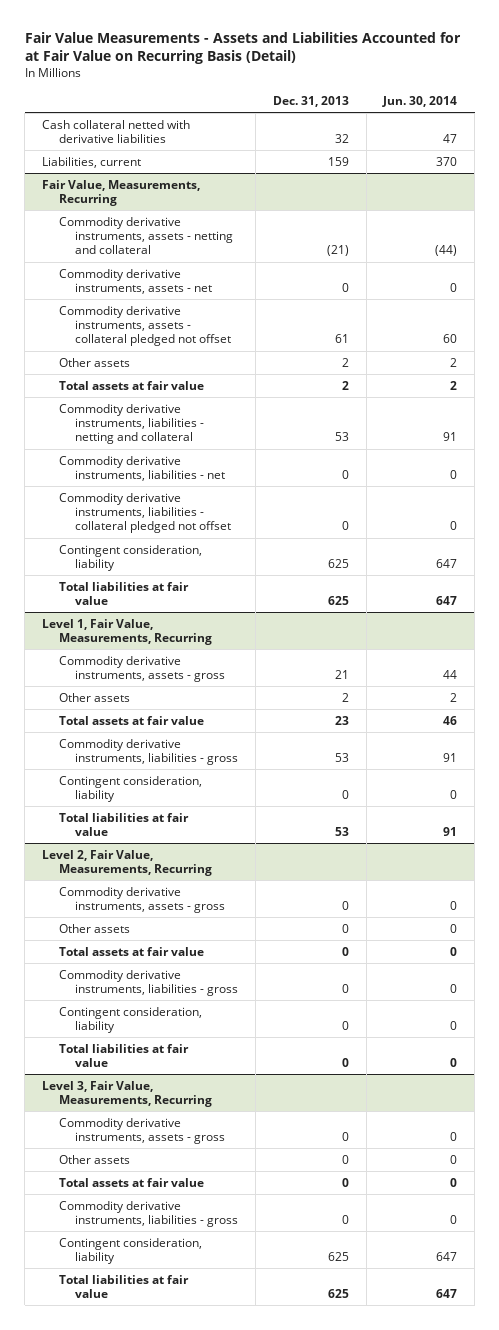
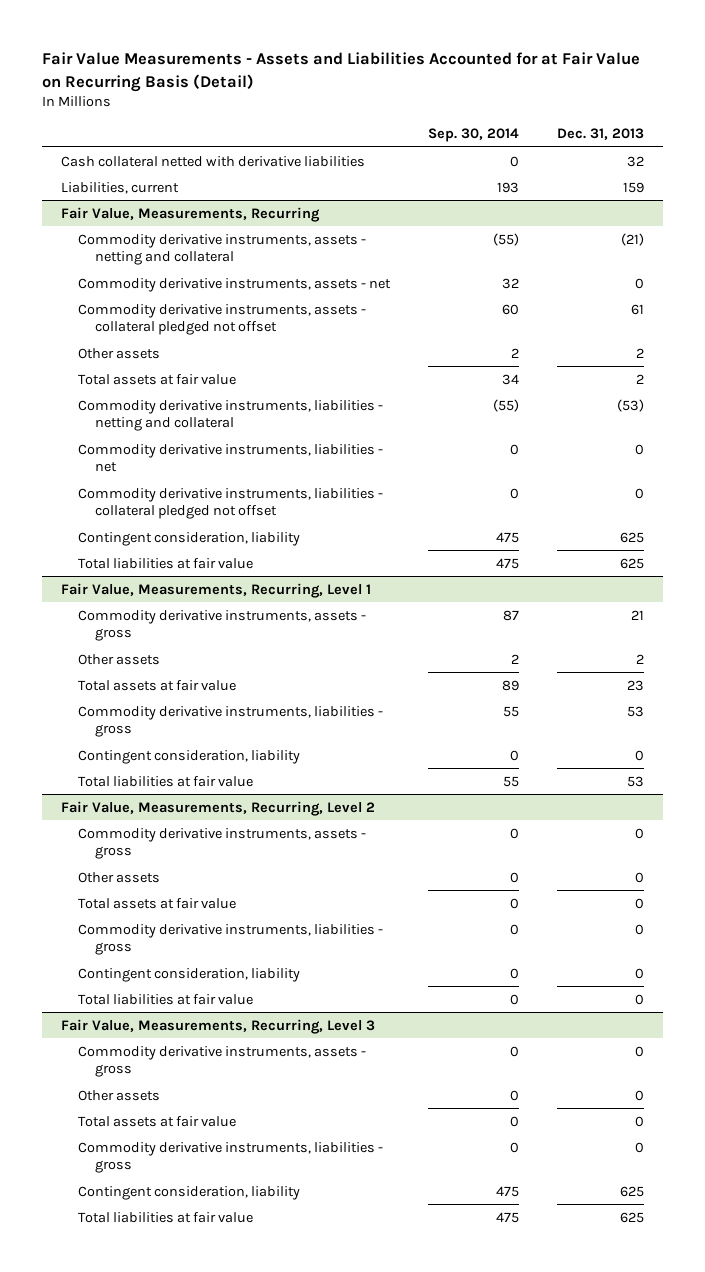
[382,95,458,107] Jun. 30, 2014 -> none
none -> [427,128,519,143] Sep. 30, 2014
[334,432,349,442] 53 -> [616,398,644,412] (53)
[41,618,212,646] Level 1, Fair Value, Measurements, Recurring -> [60,582,371,598] Fair Value, Measurements, Recurring, Level 1
[41,849,212,877] Level 2, Fair Value, Measurements, Recurring -> [60,800,375,816] Fair Value, Measurements, Recurring, Level 2
[41,1080,212,1108] Level 3, Fair Value, Measurements, Recurring -> [60,1018,375,1034] Fair Value, Measurements, Recurring, Level 3

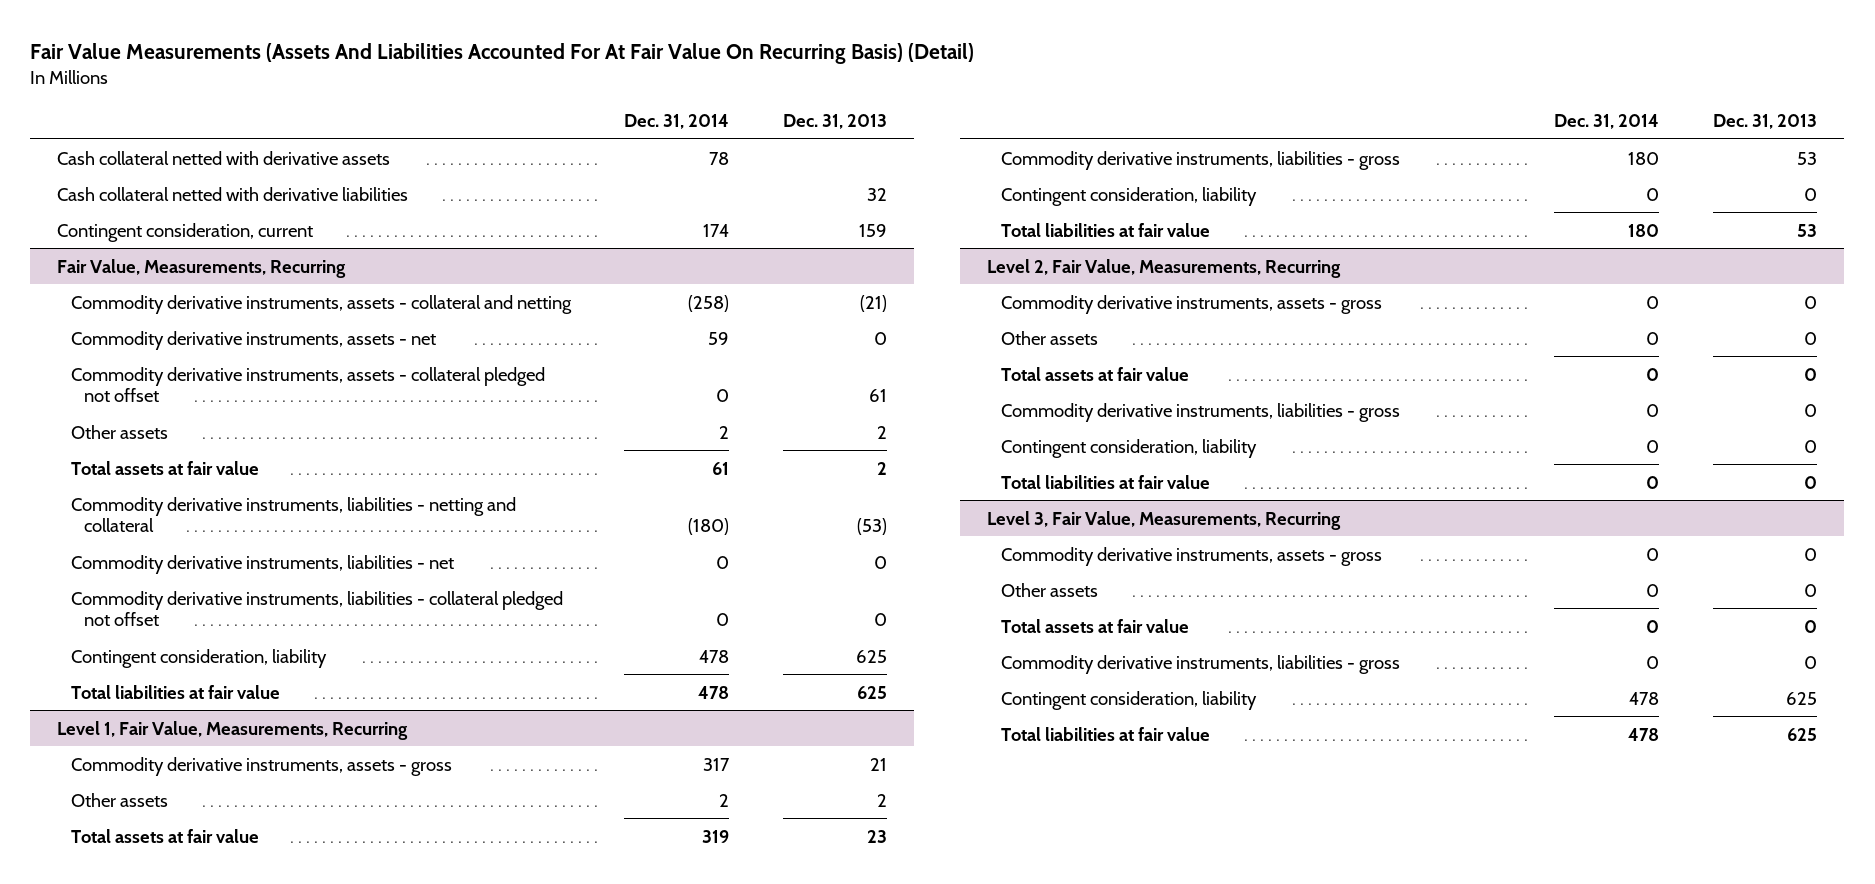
[41,52,640,92] Fair Value Measurements - Assets and Liabilities Accounted for at Fair Value on Recurring Basis (Detail) -> [30,43,975,65] Fair Value Measurements (Assets And Liabilities Accounted For At Fair Value On Recurring Basis) (Detail)
[427,128,519,143] Sep. 30, 2014 -> none
none -> [624,114,730,130] Dec. 31, 2014
none -> [57,150,391,165] Cash collateral netted with derivative assets
[60,181,179,194] Liabilities, current -> [57,222,314,242] Contingent consideration, current
[77,233,366,266] Commodity derivative instruments, assets - netting and collateral -> [70,294,572,314] Commodity derivative instruments, assets - collateral and netting
[60,582,371,598] Fair Value, Measurements, Recurring, Level 1 -> [57,720,409,740] Level 1, Fair Value, Measurements, Recurring
[60,800,375,816] Fair Value, Measurements, Recurring, Level 2 -> [987,258,1342,278] Level 2, Fair Value, Measurements, Recurring
[60,1018,375,1034] Fair Value, Measurements, Recurring, Level 3 -> [987,510,1342,530] Level 3, Fair Value, Measurements, Recurring

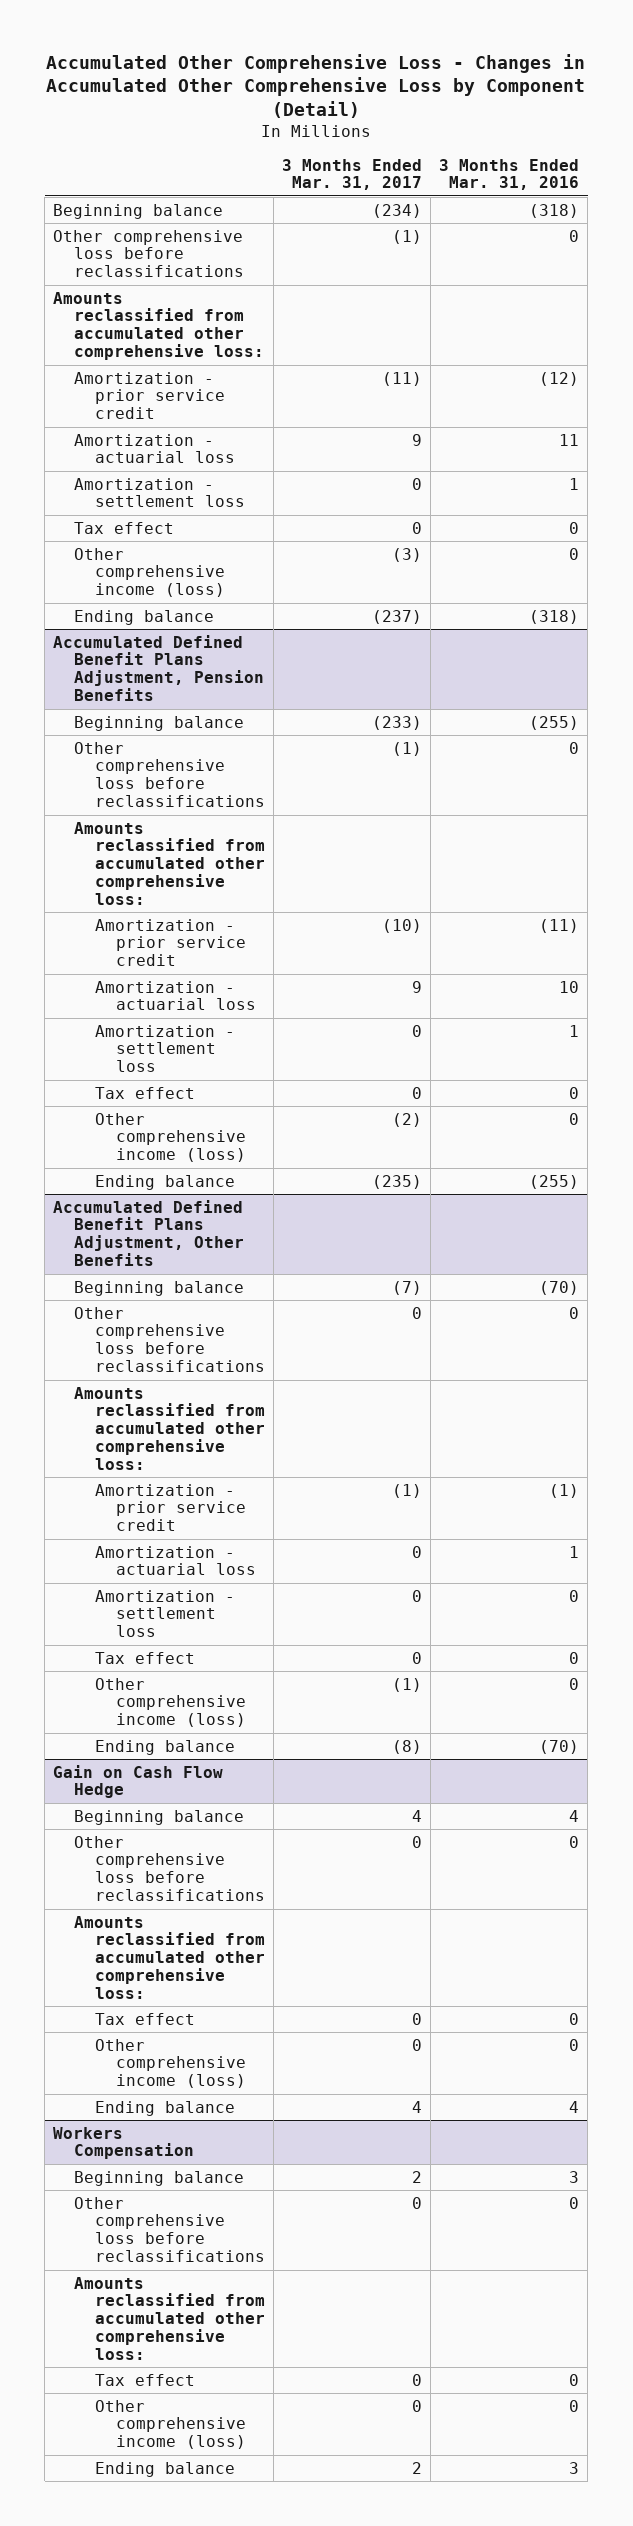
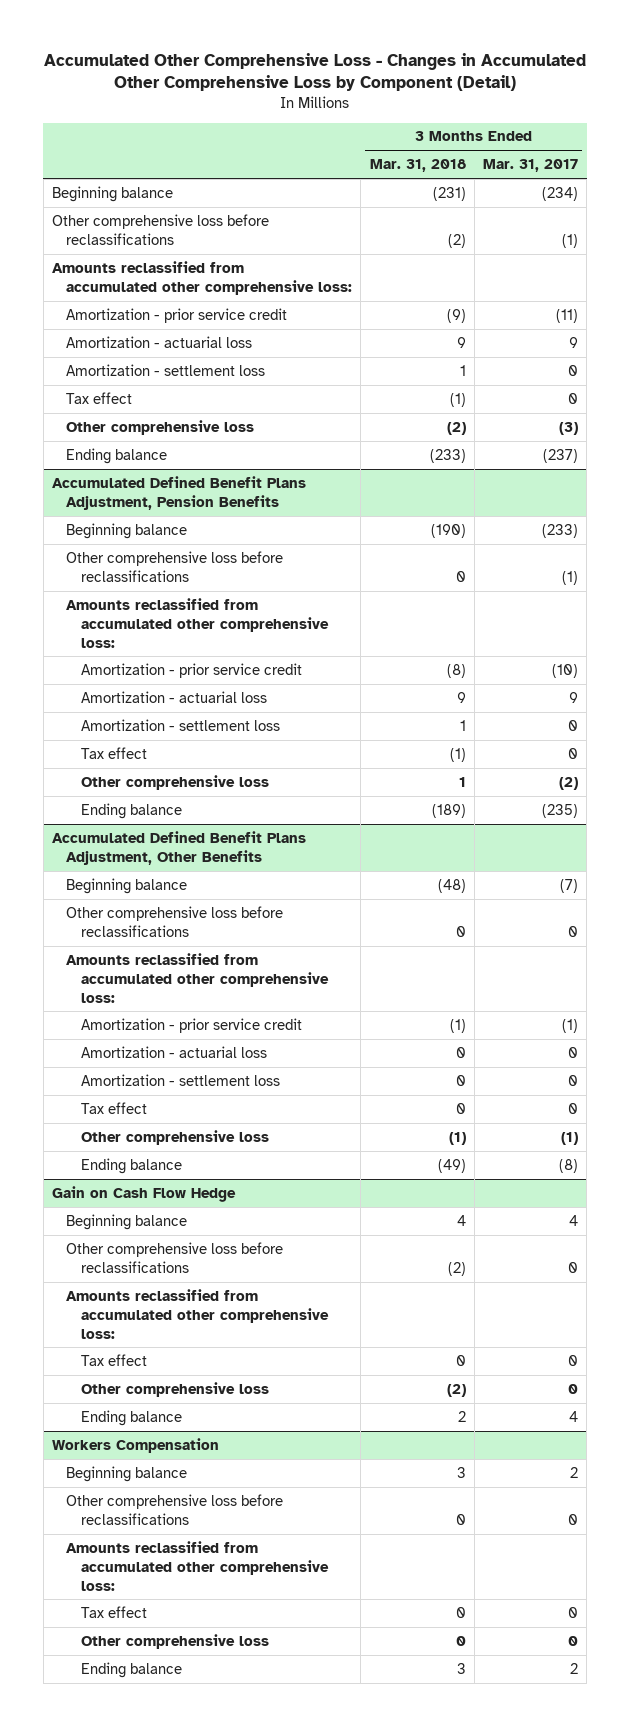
[439,158,580,191] 3 Months Ended Mar. 31, 2016 -> none
none -> [369,159,466,173] Mar. 31, 2018
[74,547,225,598] Other comprehensive income (loss) -> [66,419,255,435] Other comprehensive loss
[94,1112,246,1163] Other comprehensive income (loss) -> [80,774,269,790] Other comprehensive loss
[94,1677,246,1728] Other comprehensive income (loss) -> [80,1129,269,1145] Other comprehensive loss
[94,2038,246,2089] Other comprehensive income (loss) -> [80,1381,269,1397] Other comprehensive loss
[94,2399,246,2450] Other comprehensive income (loss) -> [80,1633,269,1649] Other comprehensive loss

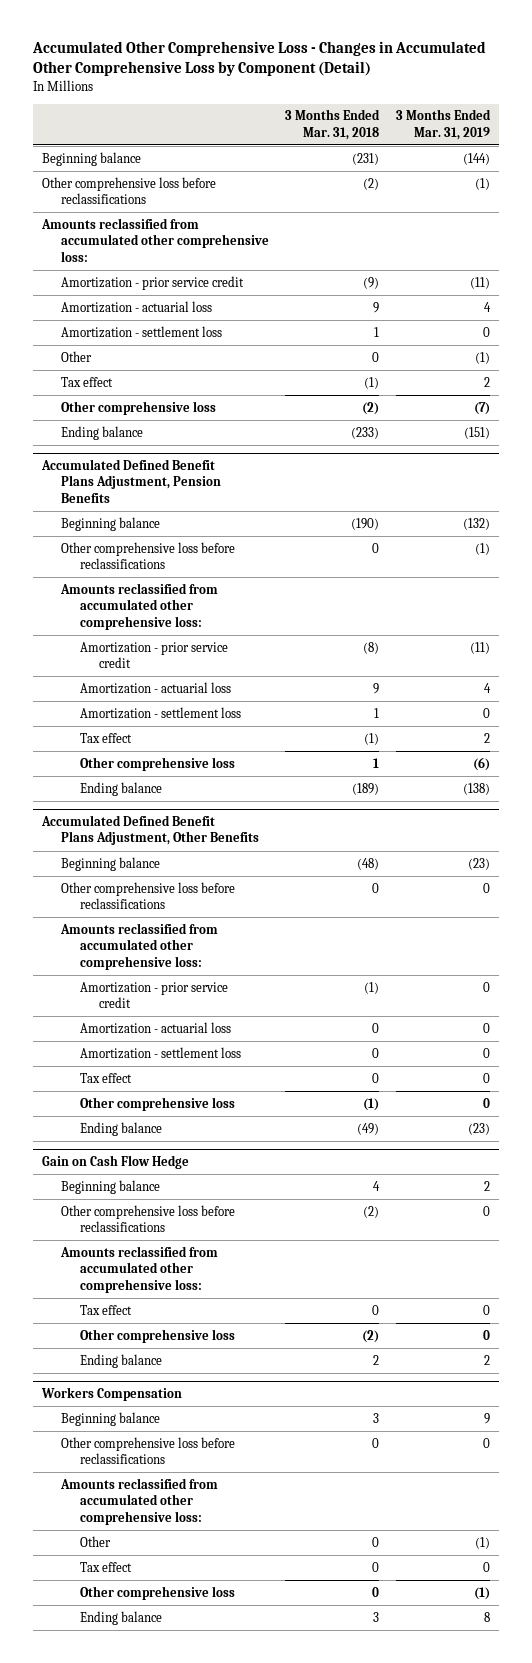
[482,159,578,173] Mar. 31, 2017 -> none
none -> [396,109,492,140] 3 Months Ended Mar. 31, 2019
none -> [60,350,92,362] Other
none -> [79,1535,111,1547] Other

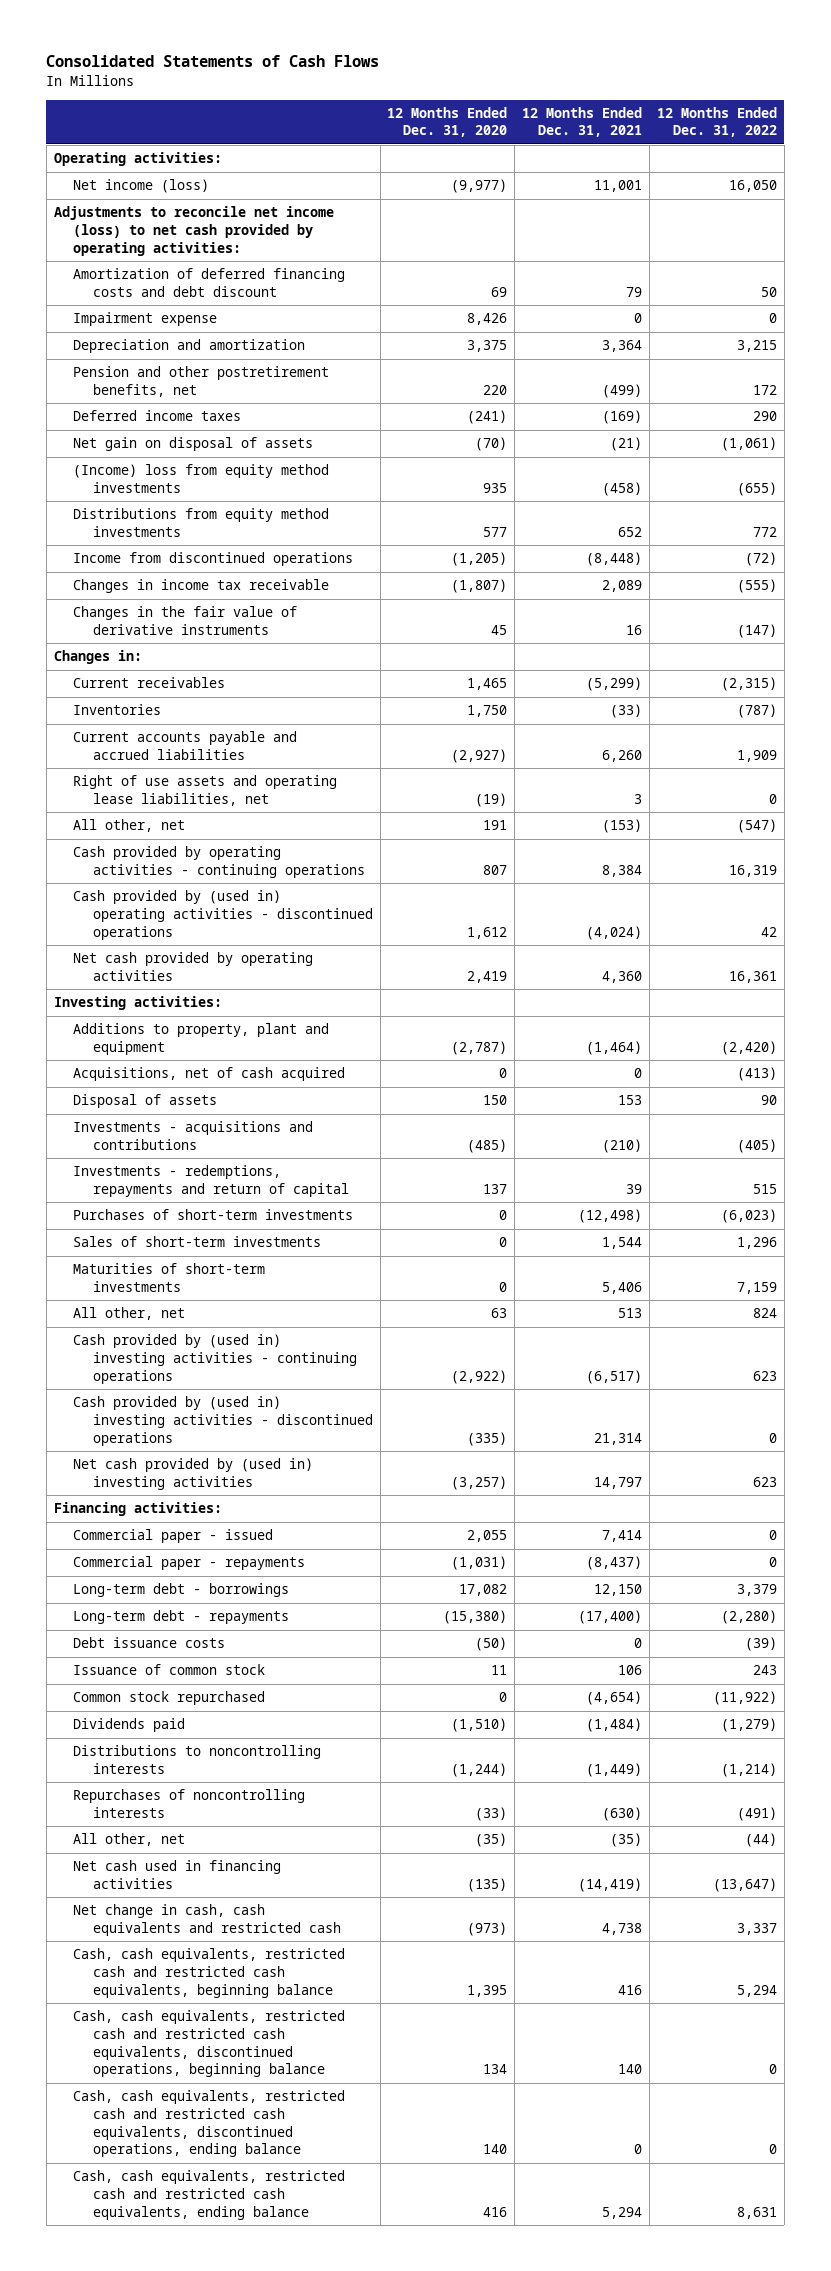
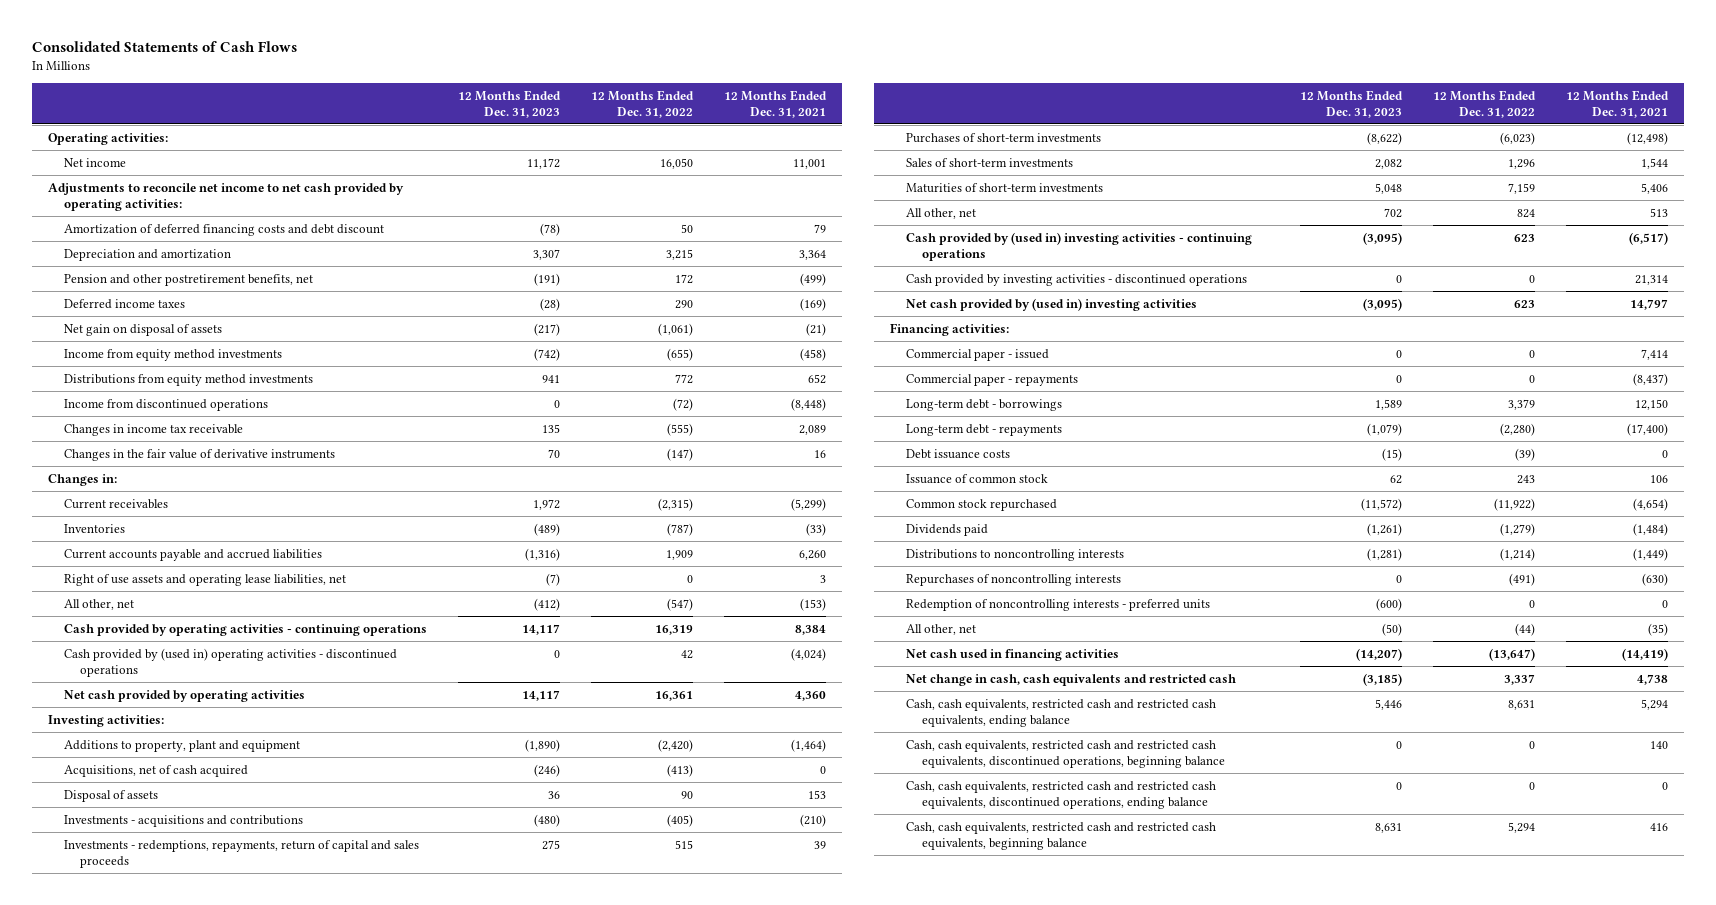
[387,106,508,138] 12 Months Ended Dec. 31, 2020 -> none
none -> [458,89,562,118] 12 Months Ended Dec. 31, 2023
[73,179,210,194] Net income (loss) -> [63,157,126,167] Net income
[53,206,334,256] Adjustments to reconcile net income (loss) to net cash provided by operating activities: -> [47,182,404,211] Adjustments to reconcile net income to net cash provided by operating activities:
[73,312,218,327] Impairment expense -> none
[73,464,330,493] (Income) loss from equity method investments -> [63,348,282,361] Income from equity method investments
[73,1165,349,1197] Investments - redemptions, repayments and return of capital -> [63,839,419,868] Investments - redemptions, repayments, return of capital and sales proceeds
[73,1396,373,1446] Cash provided by (used in) investing activities - discontinued operations -> [905,273,1247,286] Cash provided by investing activities - discontinued operations
none -> [905,598,1210,611] Redemption of noncontrolling interests - preferred units
[73,2170,346,2220] Cash, cash equivalents, restricted cash and restricted cash equivalents, ending balance -> [905,698,1216,727] Cash, cash equivalents, restricted cash and restricted cash equivalents, ending balance
[73,1948,346,1998] Cash, cash equivalents, restricted cash and restricted cash equivalents, beginning balance -> [905,821,1216,850] Cash, cash equivalents, restricted cash and restricted cash equivalents, beginning balance

